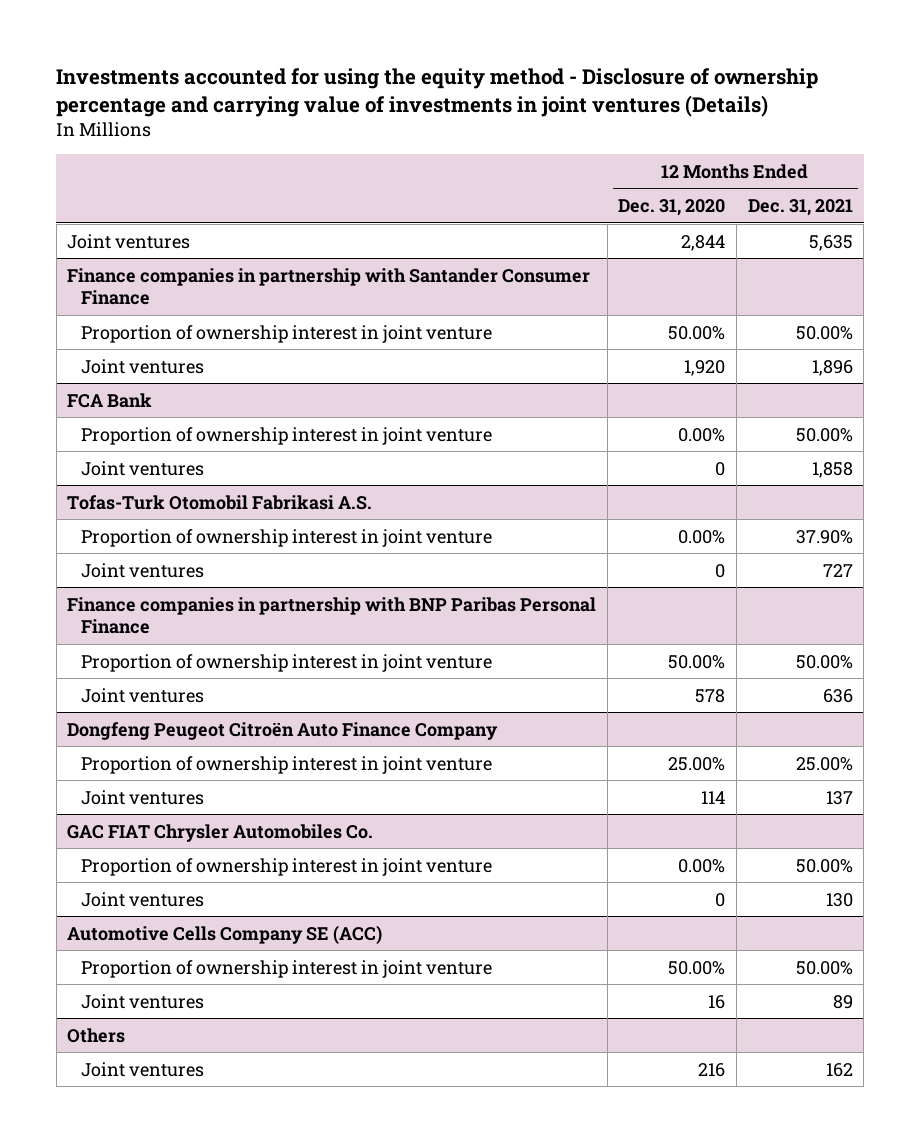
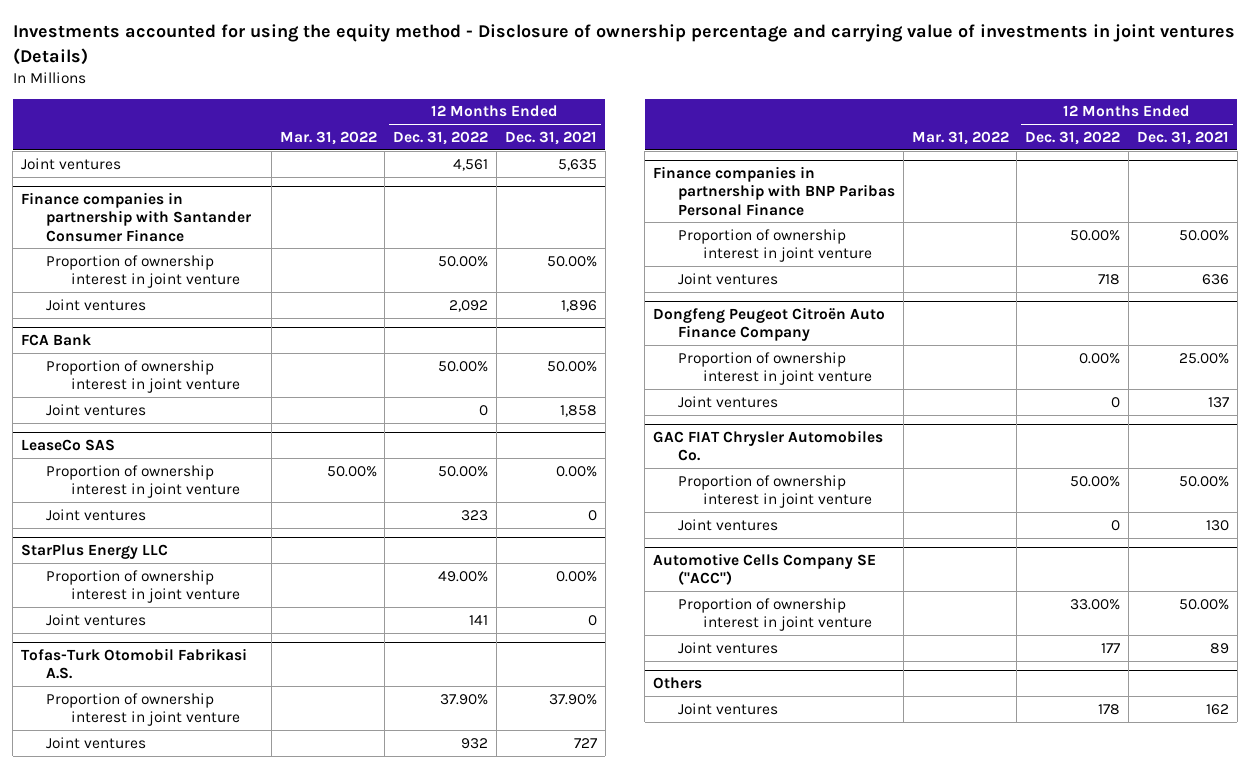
[618,199,726,217] Dec. 31, 2020 -> none
none -> [279,130,377,145] Mar. 31, 2022
none -> [393,130,489,145] Dec. 31, 2022
none -> [20,438,115,451] LeaseCo SAS
none -> [45,464,240,499] Proportion of ownership interest in joint venture
none -> [45,508,146,521] Joint ventures
none -> [20,543,168,559] StarPlus Energy LLC
none -> [45,569,240,604] Proportion of ownership interest in joint venture
none -> [45,613,146,626] Joint ventures
[67,924,383,944] Automotive Cells Company SE (ACC) -> [653,552,877,586] Automotive Cells Company SE ("ACC")

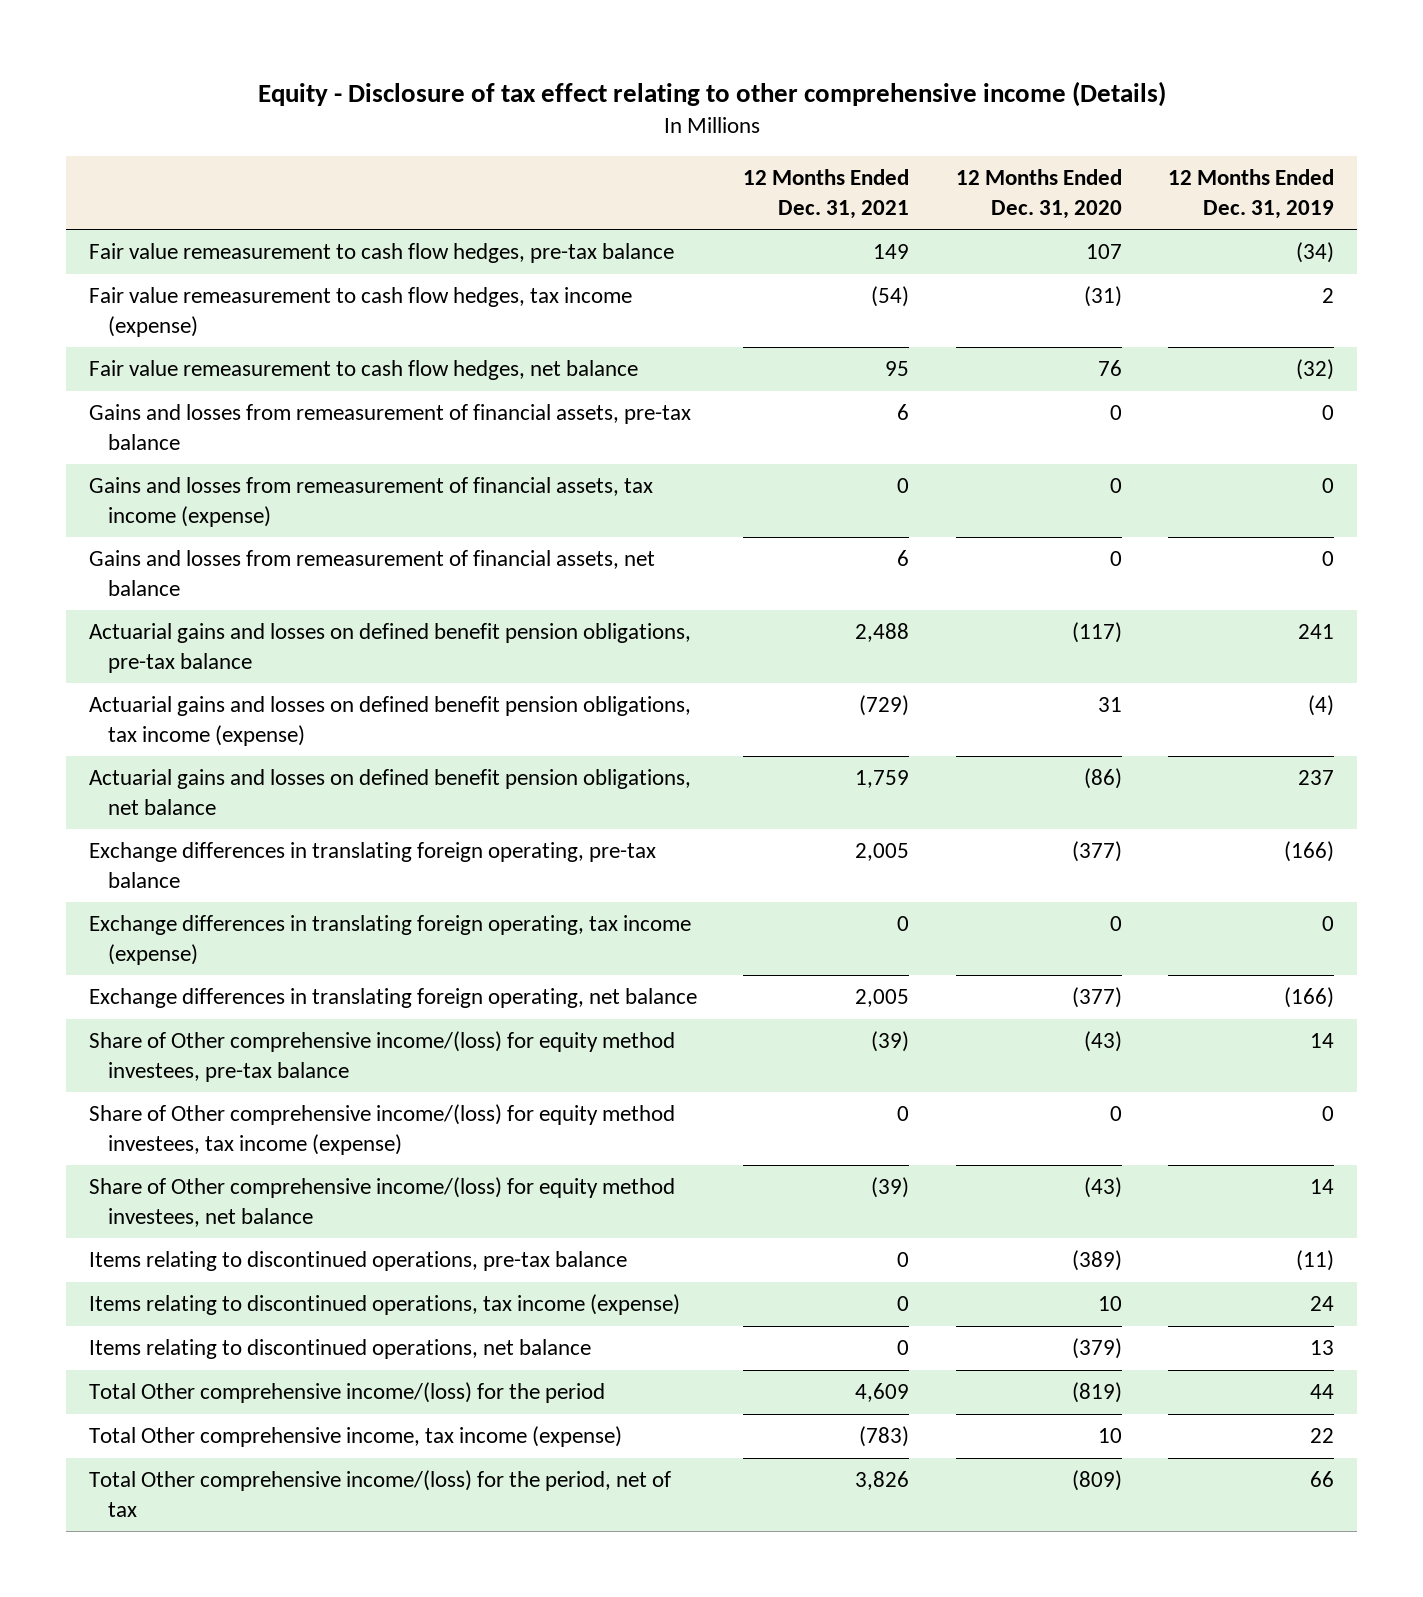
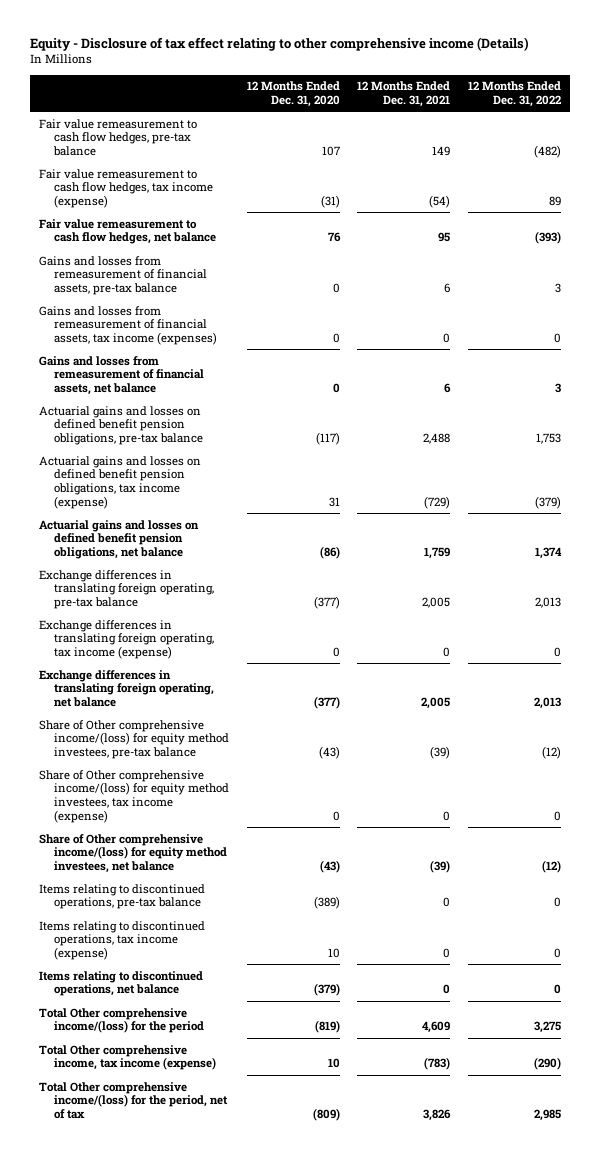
[1167,169,1334,219] 12 Months Ended Dec. 31, 2019 -> none
none -> [468,81,562,108] 12 Months Ended Dec. 31, 2022
[89,477,654,527] Gains and losses from remeasurement of financial assets, tax income (expense) -> [39,305,217,346] Gains and losses from remeasurement of financial assets, tax income (expenses)

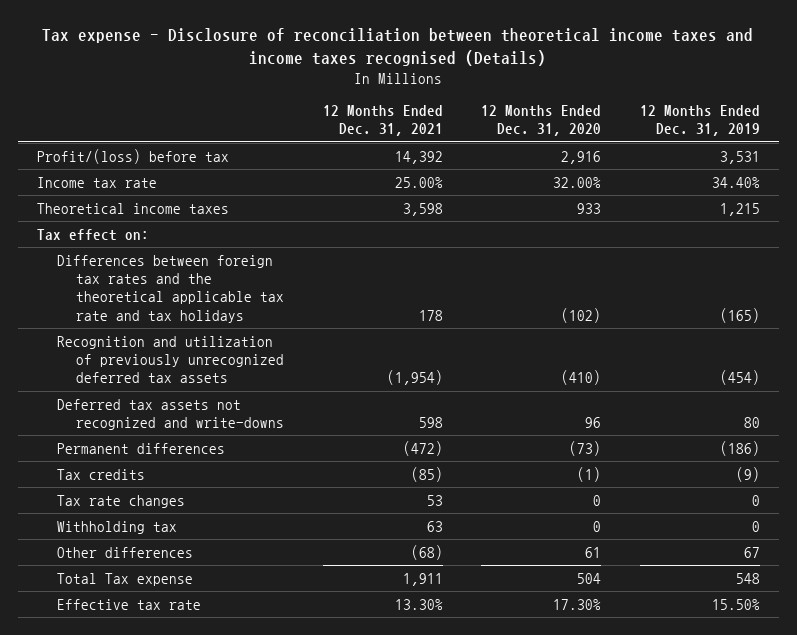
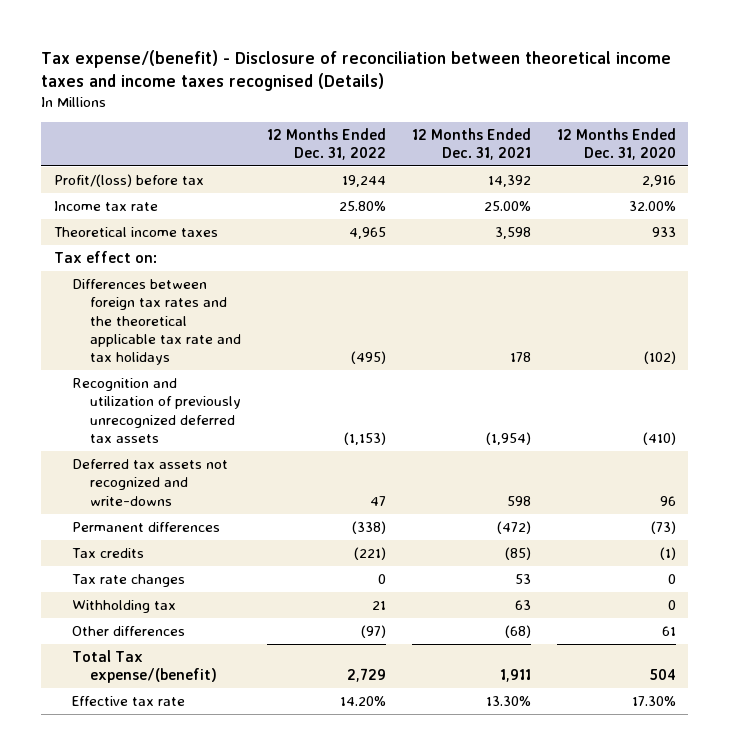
[42,28,754,67] Tax expense - Disclosure of reconciliation between theoretical income taxes and income taxes recognised (Details) -> [40,49,671,91] Tax expense/(benefit) - Disclosure of reconciliation between theoretical income taxes and income taxes recognised (Details)
[639,105,760,137] 12 Months Ended Dec. 31, 2019 -> none
none -> [267,127,387,160] 12 Months Ended Dec. 31, 2022
[56,572,193,586] Total Tax expense -> [71,650,218,684] Total Tax expense/(benefit)

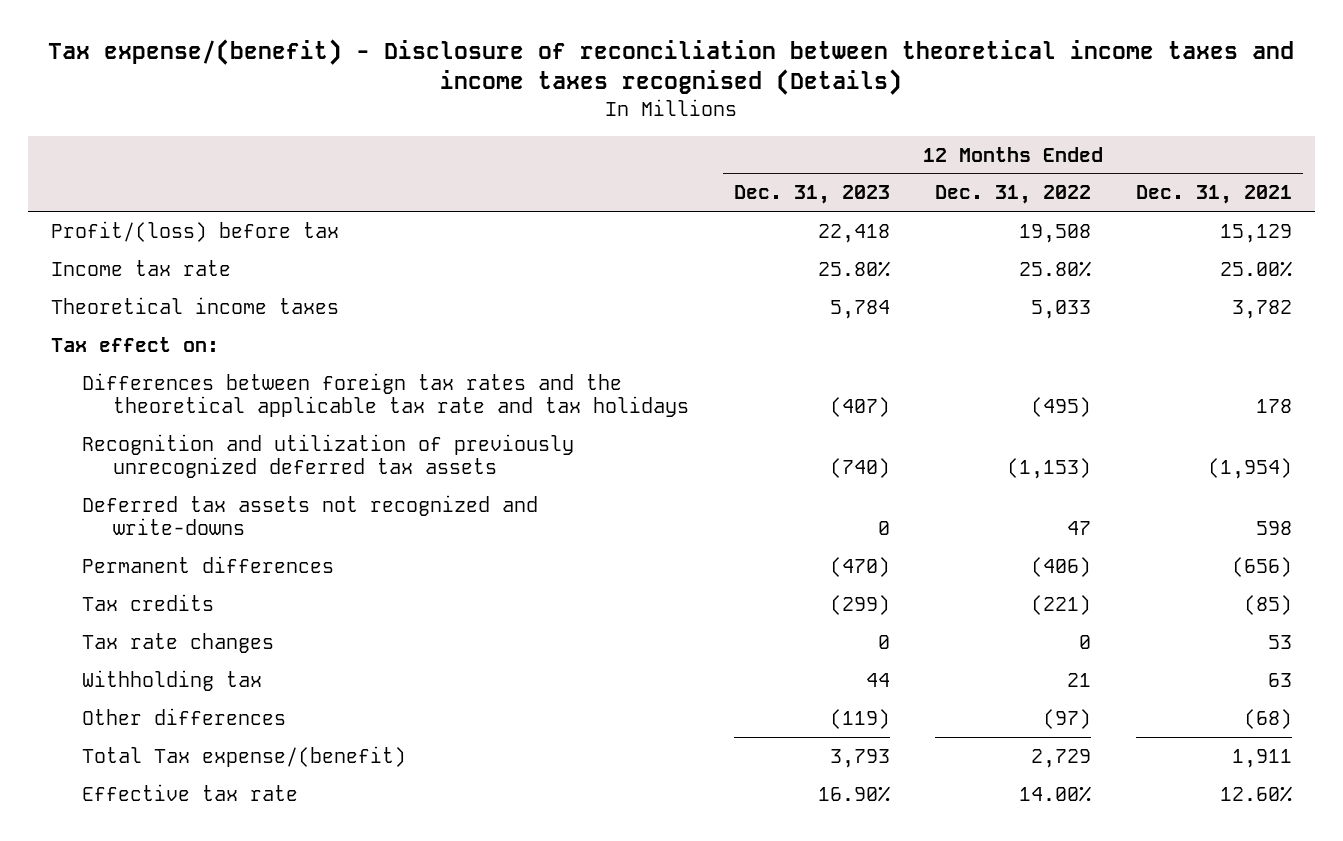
[556,127,676,160] 12 Months Ended Dec. 31, 2020 -> none
none -> [734,185,891,205] Dec. 31, 2023
[342,175,387,188] 19,244 -> [1019,223,1092,243] 19,508
[487,175,531,188] 14,392 -> [1220,223,1293,243] 15,129
[349,227,387,240] 4,965 -> [1031,299,1092,319] 5,033
[494,227,531,240] 3,598 -> [1232,299,1293,319] 3,782
[352,521,387,535] (338) -> [1031,556,1092,577] (406)
[496,521,531,535] (472) -> [1232,556,1293,577] (656)
[340,696,387,707] 14.20% -> [1019,785,1092,802] 14.00%
[485,696,531,707] 13.30% -> [1220,785,1293,802] 12.60%

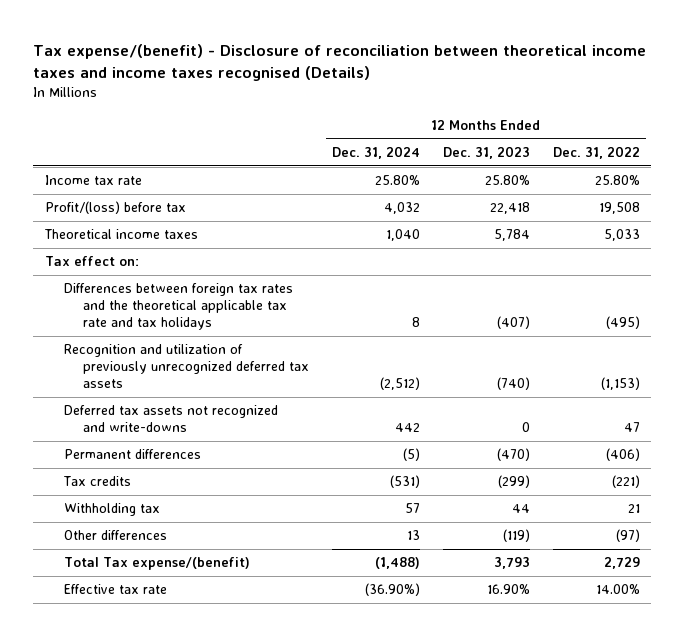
[1136,185,1293,205] Dec. 31, 2021 -> none
none -> [332,145,421,159] Dec. 31, 2024
[50,220,339,242] Profit/(loss) before tax -> [44,201,186,215] Profit/(loss) before tax
[81,632,274,653] Tax rate changes -> none

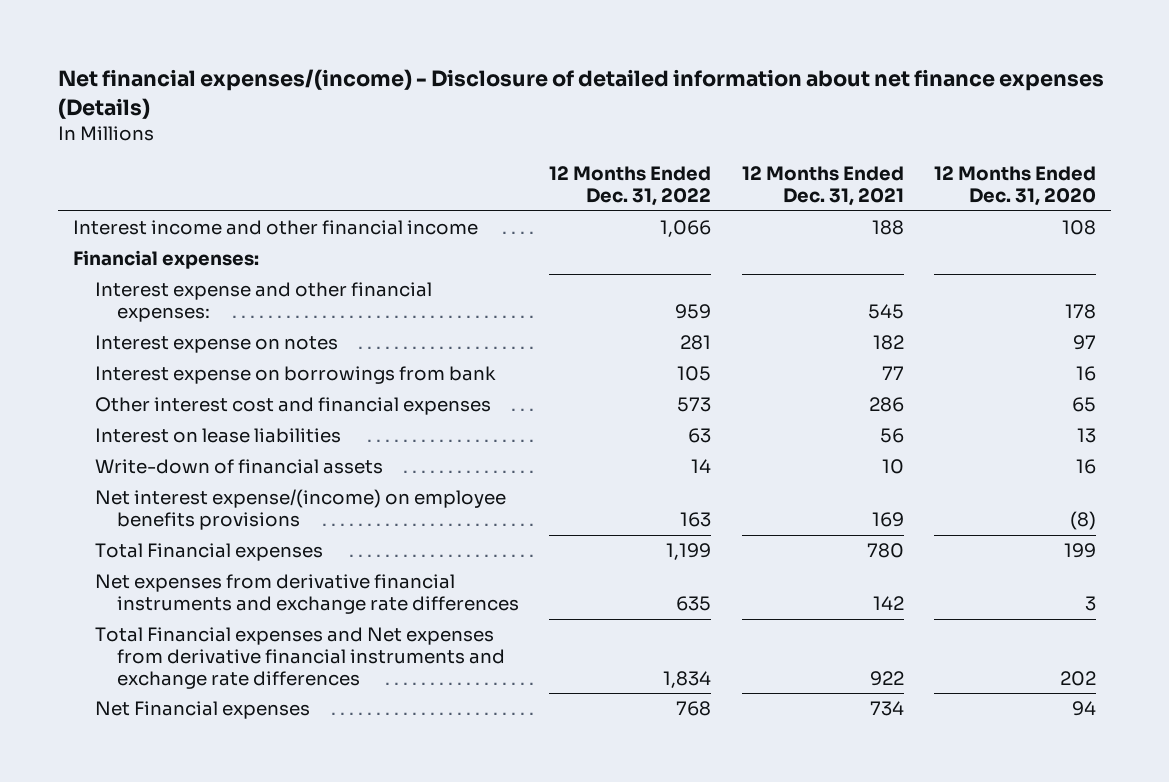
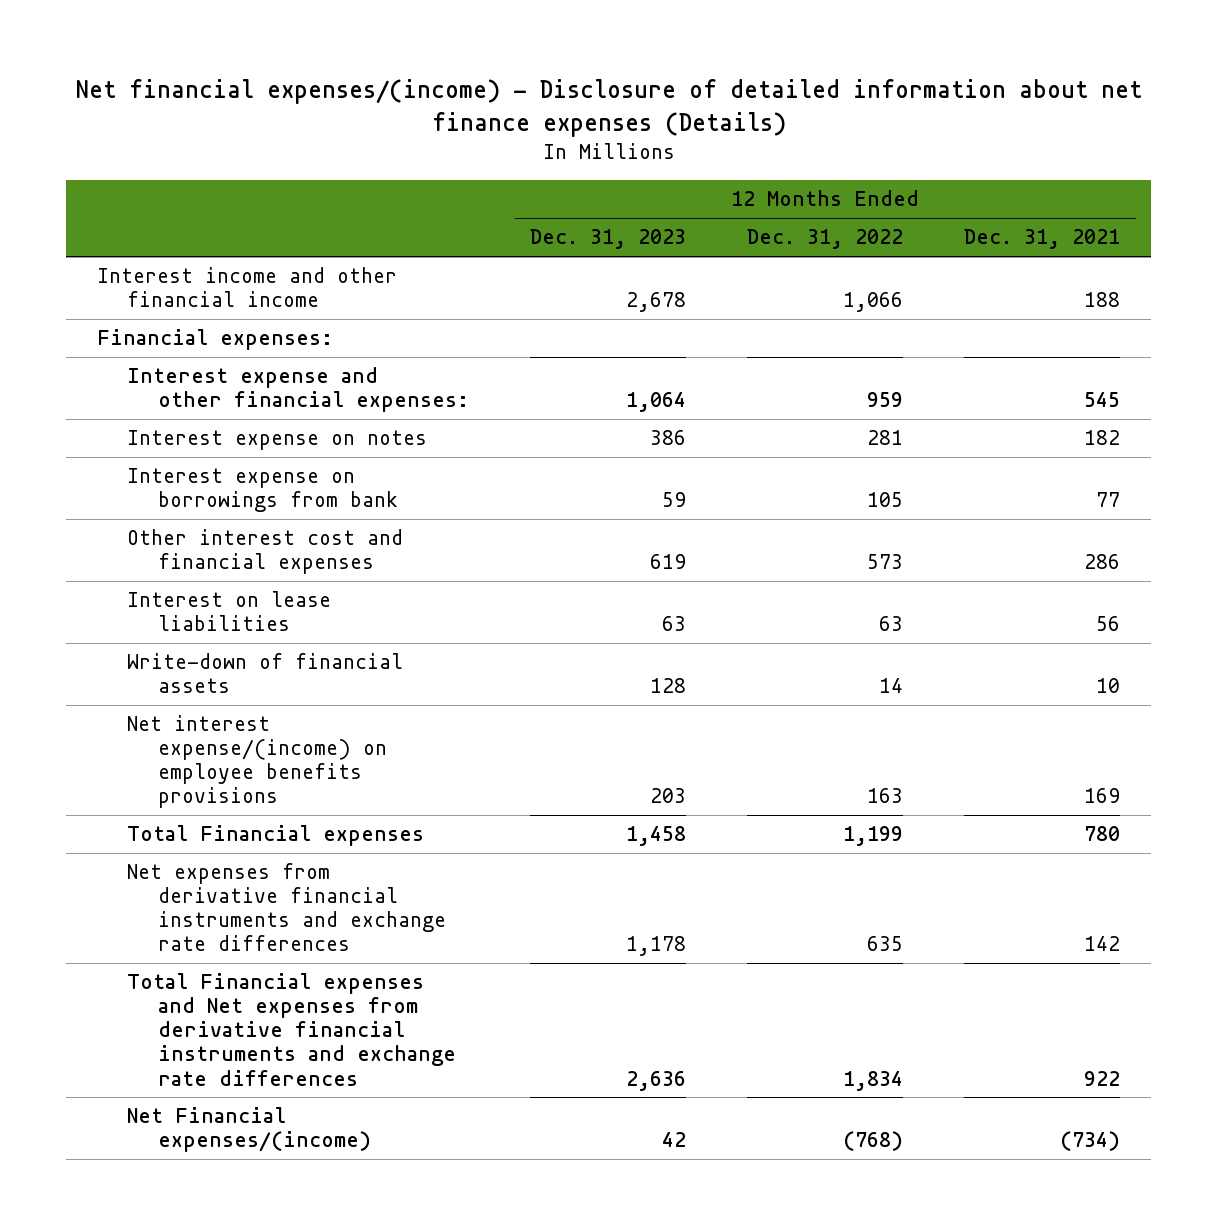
[933,166,1096,206] 12 Months Ended Dec. 31, 2020 -> none
none -> [530,229,687,250] Dec. 31, 2023
[94,701,310,720] Net Financial expenses -> [127,1107,372,1153] Net Financial expenses/(income)
[676,701,712,717] 768 -> [843,1131,904,1152] (768)
[869,701,904,717] 734 -> [1060,1131,1121,1152] (734)

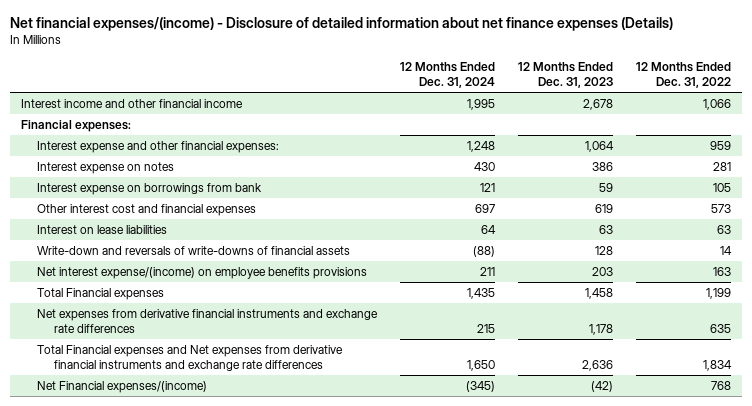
[964,229,1121,250] Dec. 31, 2021 -> none
none -> [400,62,496,89] 12 Months Ended Dec. 31, 2024
[127,653,404,694] Write-down of financial assets -> [37,245,351,255] Write-down and reversals of write-downs of financial assets
[662,1132,687,1148] 42 -> [590,380,613,392] (42)
[843,1131,904,1152] (768) -> [710,380,731,390] 768

